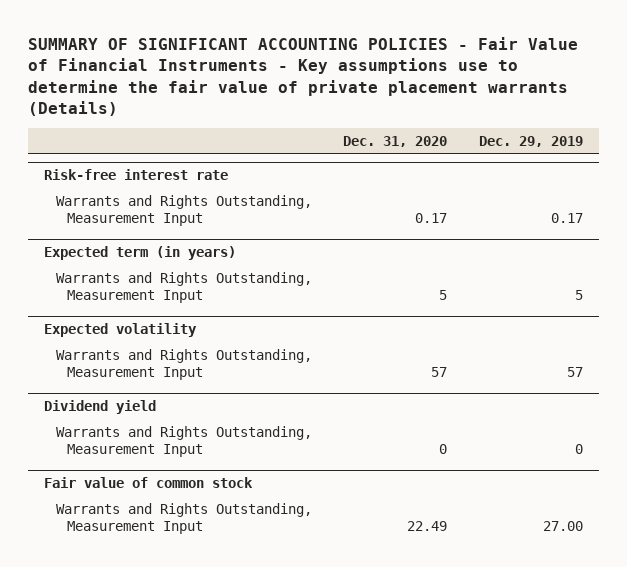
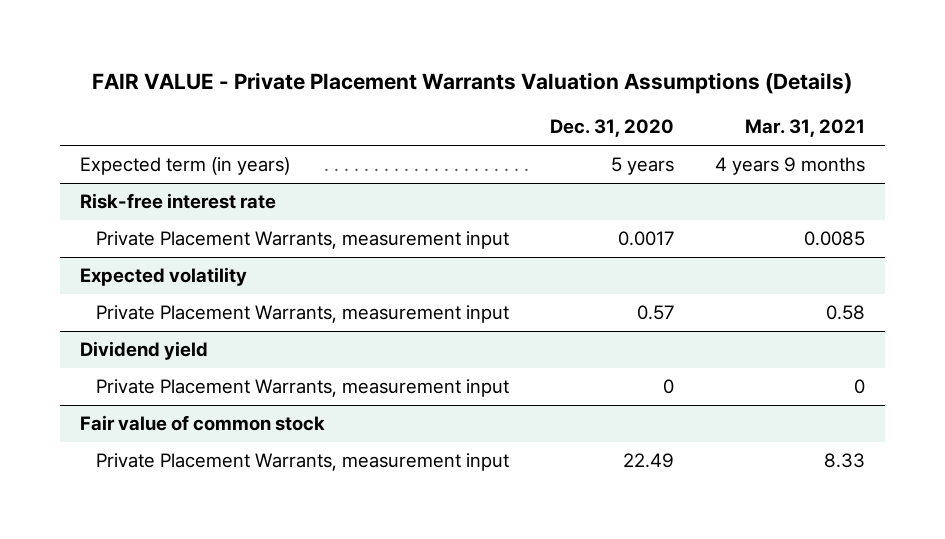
[28,36,579,117] SUMMARY OF SIGNIFICANT ACCOUNTING POLICIES - Fair Value of Financial Instruments - Key assumptions use to determine the fair value of private placement warrants (Details) -> [92,72,853,95] FAIR VALUE - Private Placement Warrants Valuation Assumptions (Details)
[479,135,584,147] Dec. 29, 2019 -> none
none -> [744,119,865,138] Mar. 31, 2021
none -> [80,157,291,176] Expected term (in years)
[44,246,237,261] Expected term (in years) -> none
[55,271,312,304] Warrants and Rights Outstanding, Measurement Input -> none
[55,194,312,227] Warrants and Rights Outstanding, Measurement Input -> [95,231,509,250] Private Placement Warrants, measurement input
[415,213,448,224] 0.17 -> [617,231,674,247] 0.0017
[55,348,312,381] Warrants and Rights Outstanding, Measurement Input -> [95,305,509,324] Private Placement Warrants, measurement input
[431,367,448,378] 57 -> [636,305,674,321] 0.57
[55,425,312,458] Warrants and Rights Outstanding, Measurement Input -> [95,379,509,398] Private Placement Warrants, measurement input
[55,502,312,535] Warrants and Rights Outstanding, Measurement Input -> [95,453,509,472] Private Placement Warrants, measurement input

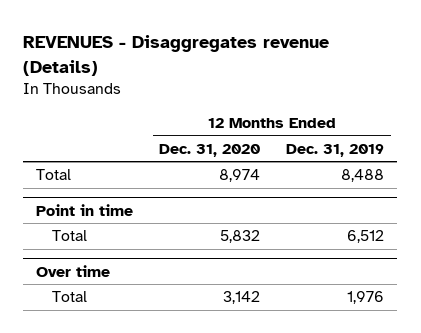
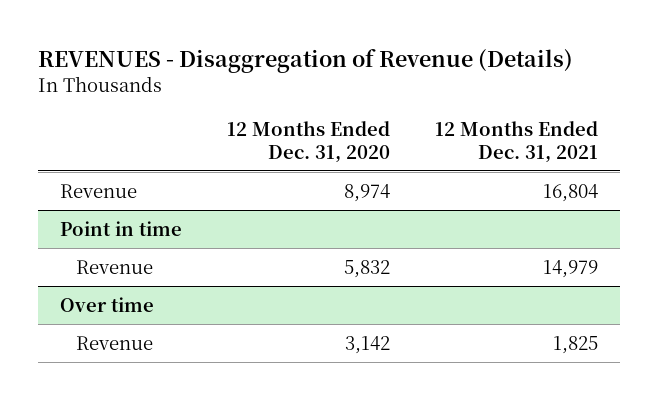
[23,34,330,76] REVENUES - Disaggregates revenue (Details) -> [38,48,574,73] REVENUES - Disaggregation of Revenue (Details)
[286,143,385,157] Dec. 31, 2019 -> none
none -> [434,120,598,163] 12 Months Ended Dec. 31, 2021
[36,169,72,181] Total -> [60,183,138,198] Revenue
[51,230,87,242] Total -> [75,259,153,274] Revenue
[51,291,87,303] Total -> [75,335,153,350] Revenue

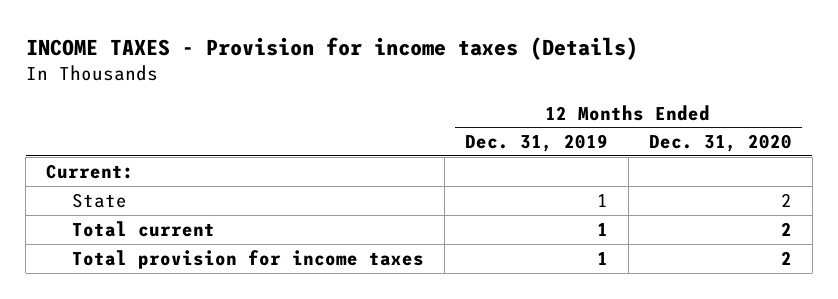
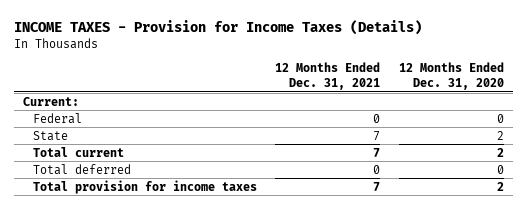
[25,36,638,60] INCOME TAXES - Provision for income taxes (Details) -> [14,20,423,36] INCOME TAXES - Provision for Income Taxes (Details)
[464,134,608,153] Dec. 31, 2019 -> none
none -> [275,62,381,90] 12 Months Ended Dec. 31, 2021
none -> [32,112,82,124] Federal
none -> [32,163,131,175] Total deferred

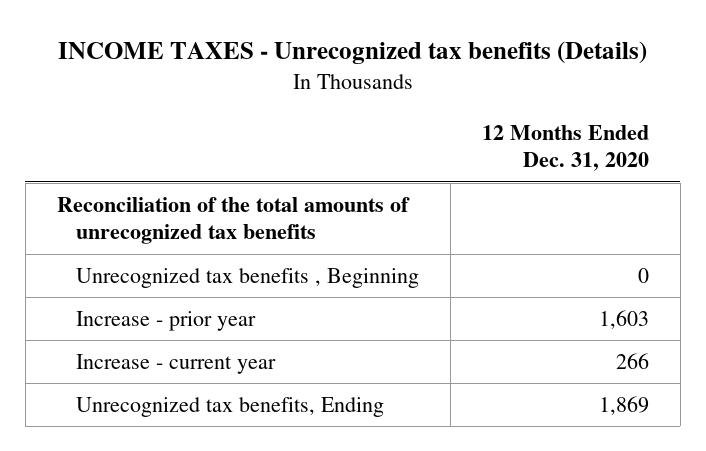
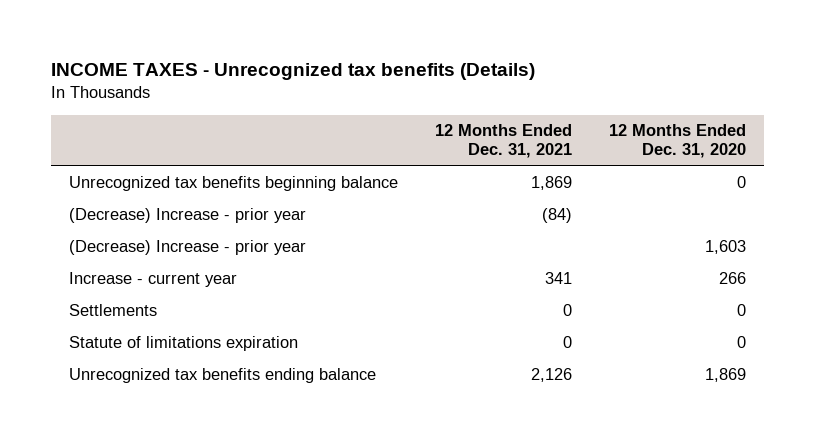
none -> [434,124,572,159] 12 Months Ended Dec. 31, 2021
[56,196,410,245] Reconciliation of the total amounts of unrecognized tax benefits -> none
[76,267,420,288] Unrecognized tax benefits , Beginning -> [69,176,399,192] Unrecognized tax benefits beginning balance
none -> [69,208,307,224] (Decrease) Increase - prior year
[76,310,257,331] Increase - prior year -> [69,240,307,256] (Decrease) Increase - prior year
none -> [69,304,158,317] Settlements
none -> [69,336,299,352] Statute of limitations expiration
[76,396,385,417] Unrecognized tax benefits, Ending -> [69,368,377,384] Unrecognized tax benefits ending balance

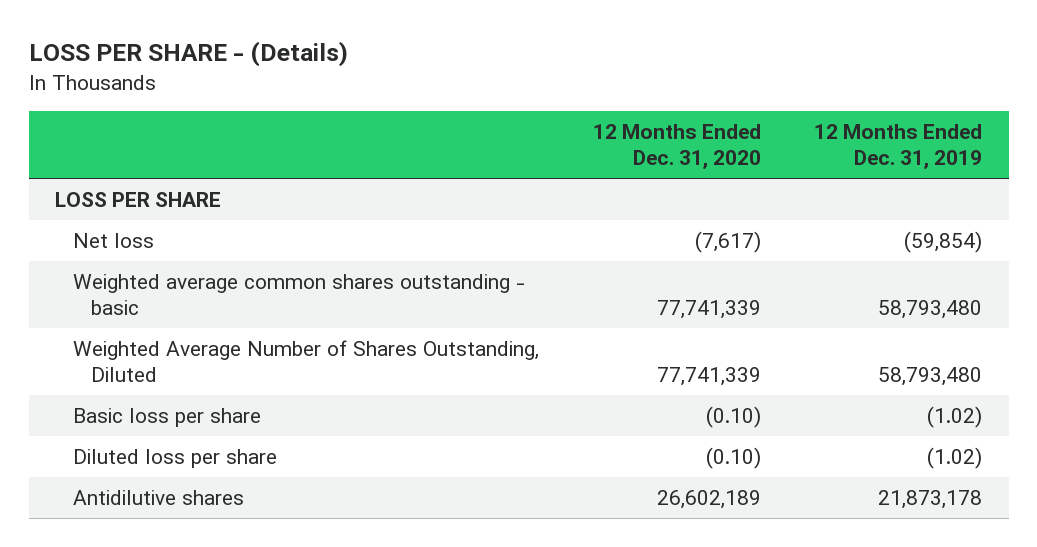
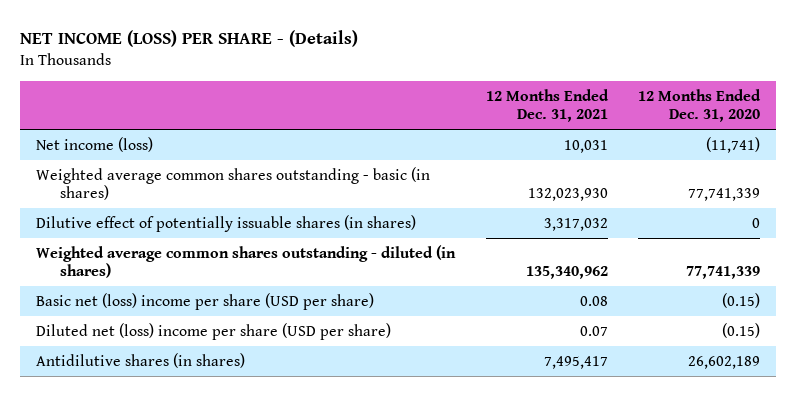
[28,41,348,68] LOSS PER SHARE - (Details) -> [20,30,359,48] NET INCOME (LOSS) PER SHARE - (Details)
[814,124,983,169] 12 Months Ended Dec. 31, 2019 -> none
none -> [485,88,609,122] 12 Months Ended Dec. 31, 2021
[55,192,222,208] LOSS PER SHARE -> none
[73,233,155,249] Net loss -> [35,136,153,152] Net income (loss)
[694,231,761,254] (7,617) -> [706,136,761,153] (11,741)
[73,274,526,316] Weighted average common shares outstanding - basic -> [35,166,430,201] Weighted average common shares outstanding - basic (in shares)
none -> [35,214,416,232] Dilutive effect of potentially issuable shares (in shares)
[73,340,540,383] Weighted Average Number of Shares Outstanding, Diluted -> [35,244,456,279] Weighted average common shares outstanding - diluted (in shares)
[73,408,262,428] Basic loss per share -> [35,292,374,310] Basic net (loss) income per share (USD per share)
[705,406,761,429] (0.10) -> [722,292,761,308] (0.15)
[73,449,278,469] Diluted loss per share -> [35,322,391,340] Diluted net (loss) income per share (USD per share)
[705,447,761,470] (0.10) -> [722,322,761,338] (0.15)
[73,490,245,506] Antidilutive shares -> [35,352,245,368] Antidilutive shares (in shares)

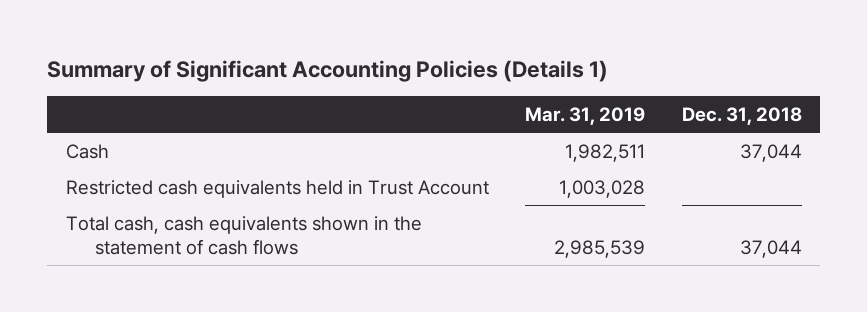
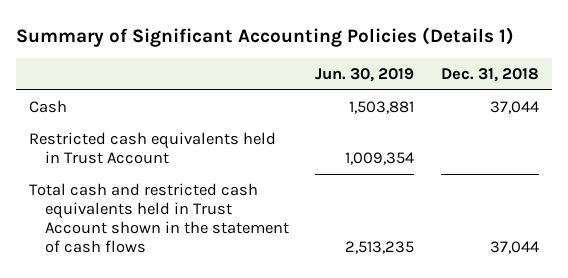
[525,107,646,126] Mar. 31, 2019 -> none
none -> [315,67,415,82] Jun. 30, 2019
[65,215,422,255] Total cash, cash equivalents shown in the statement of cash flows -> [29,183,289,253] Total cash and restricted cash equivalents held in Trust Account shown in the statement of cash flows

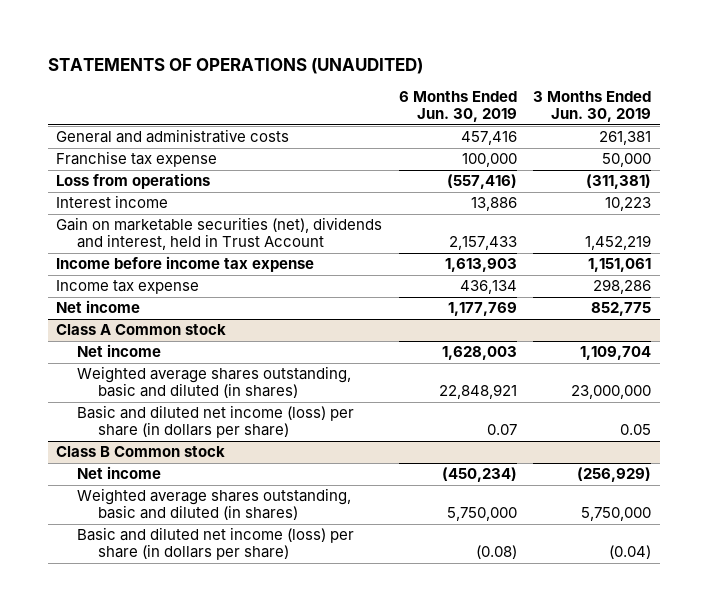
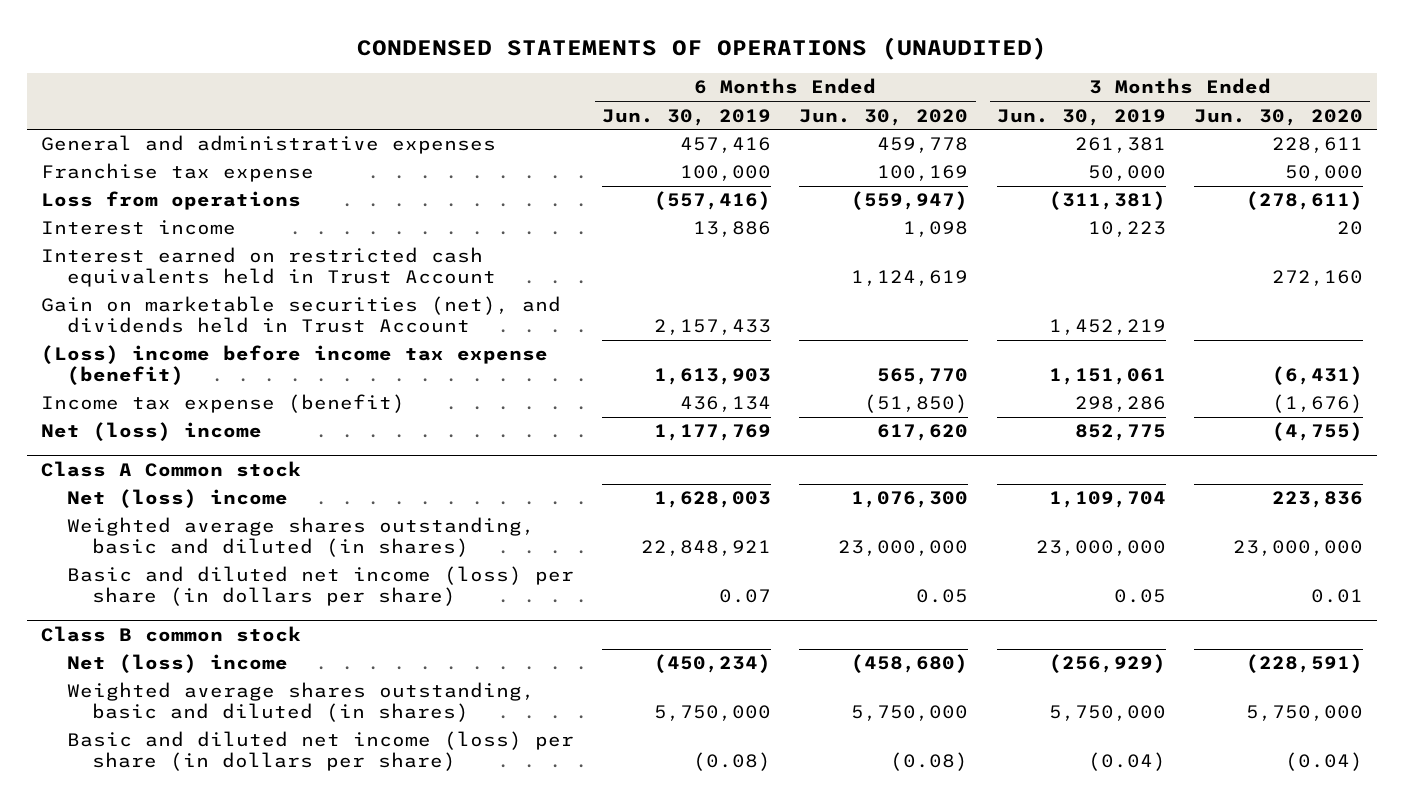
[47,57,423,74] STATEMENTS OF OPERATIONS (UNAUDITED) -> [357,36,1048,60] CONDENSED STATEMENTS OF OPERATIONS (UNAUDITED)
none -> [799,108,969,126] Jun. 30, 2020
none -> [1194,108,1364,126] Jun. 30, 2020
[56,129,290,144] General and administrative costs -> [40,135,496,155] General and administrative expenses
none -> [40,247,496,288] Interest earned on restricted cash equivalents held in Trust Account
[56,217,383,251] Gain on marketable securities (net), dividends and interest, held in Trust Account -> [40,296,561,334] Gain on marketable securities (net), and dividends held in Trust Account
[56,256,315,273] Income before income tax expense -> [40,345,548,386] (Loss) income before income tax expense (benefit)
[56,280,200,295] Income tax expense -> [40,394,405,414] Income tax expense (benefit)
[56,300,141,314] Net income -> [40,422,262,442] Net (loss) income
[77,344,162,358] Net income -> [66,489,288,509] Net (loss) income
[56,446,226,458] Class B Common stock -> [40,625,301,642] Class B common stock
[77,466,162,480] Net income -> [66,654,288,674] Net (loss) income

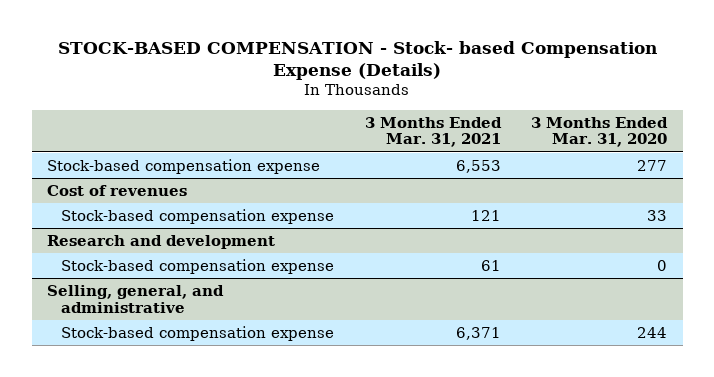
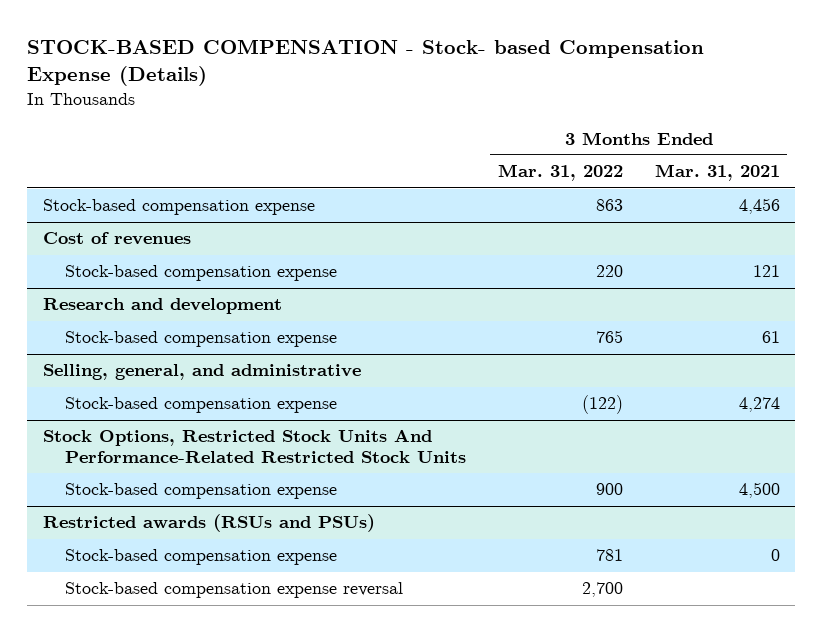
[531,116,669,148] 3 Months Ended Mar. 31, 2020 -> none
none -> [497,164,623,182] Mar. 31, 2022
[455,159,501,173] 6,553 -> [738,198,780,215] 4,456
[455,326,501,340] 6,371 -> [738,397,780,413] 4,274
none -> [42,429,467,463] Stock Options, Restricted Stock Units And Performance-Related Restricted Stock Units
none -> [65,483,338,500] Stock-based compensation expense
none -> [42,514,375,533] Restricted awards (RSUs and PSUs)
none -> [65,549,338,566] Stock-based compensation expense
none -> [65,582,404,599] Stock-based compensation expense reversal

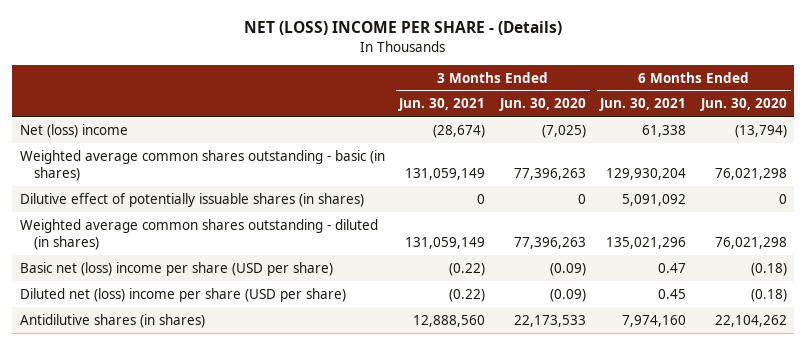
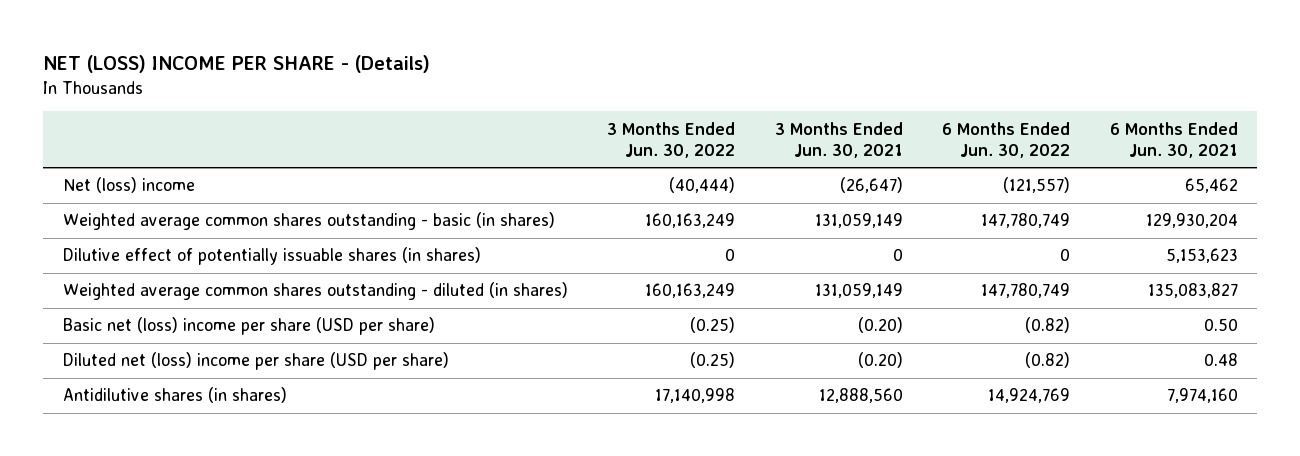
[498,98,586,112] Jun. 30, 2020 -> none
[700,98,788,112] Jun. 30, 2020 -> none
none -> [607,121,736,158] 3 Months Ended Jun. 30, 2022
none -> [942,121,1071,158] 6 Months Ended Jun. 30, 2022
[433,124,486,138] (28,674) -> [839,177,903,194] (26,647)
[642,124,687,137] 61,338 -> [1184,178,1238,194] 65,462
[622,193,687,206] 5,091,092 -> [1165,248,1238,264] 5,153,623
[606,236,687,249] 135,021,296 -> [1147,283,1238,299] 135,083,827
[449,262,486,276] (0.22) -> [857,317,903,334] (0.20)
[658,262,687,273] 0.47 -> [1203,318,1238,332] 0.50
[449,288,486,302] (0.22) -> [857,352,903,369] (0.20)
[658,288,687,299] 0.45 -> [1203,353,1238,367] 0.48

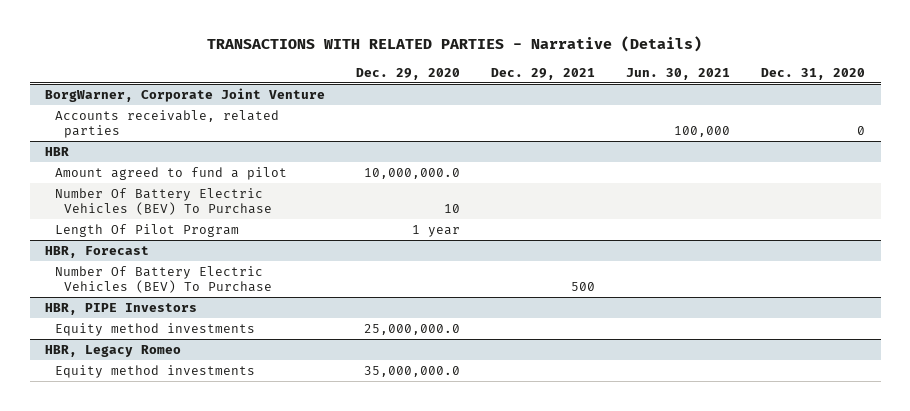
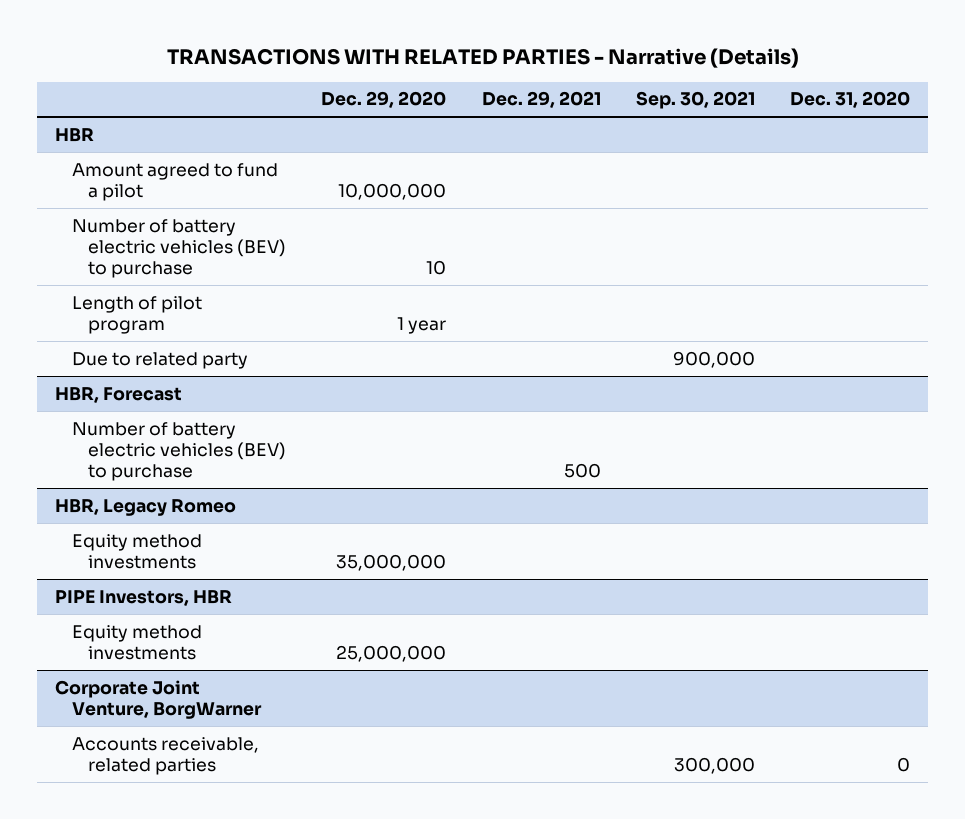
[626,67,731,80] Jun. 30, 2021 -> none
none -> [635,91,755,110] Sep. 30, 2021
[45,87,326,102] BorgWarner, Corporate Joint Venture -> none
[54,109,279,138] Accounts receivable, related parties -> none
[364,167,461,179] 10,000,000.0 -> [338,182,447,200] 10,000,000
[54,187,272,215] Number Of Battery Electric Vehicles (BEV) To Purchase -> [71,218,287,278] Number of battery electric vehicles (BEV) to purchase
[54,223,239,237] Length Of Pilot Program -> [71,295,202,334] Length of pilot program
none -> [71,351,248,369] Due to related party
[45,302,198,315] HBR, PIPE Investors -> none
[54,322,255,336] Equity method investments -> none
[54,265,272,293] Number Of Battery Electric Vehicles (BEV) To Purchase -> [71,421,287,481] Number of battery electric vehicles (BEV) to purchase
[364,365,461,377] 35,000,000.0 -> [336,553,447,571] 35,000,000
none -> [54,589,232,606] PIPE Investors, HBR
none -> [71,624,202,660] Equity method investments
none -> [54,679,262,719] Corporate Joint Venture, BorgWarner
none -> [71,736,259,775] Accounts receivable, related parties

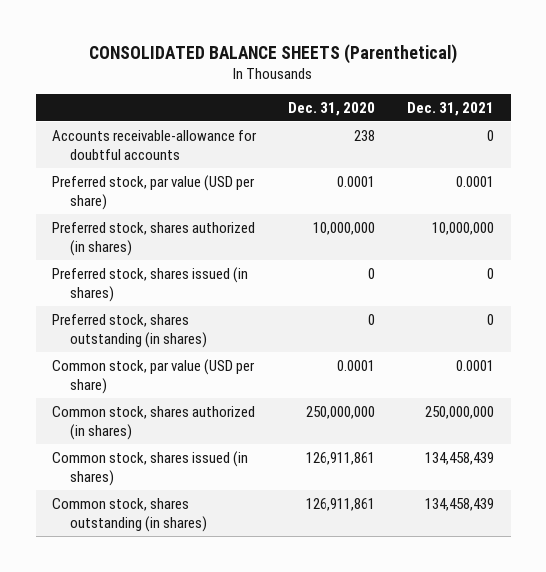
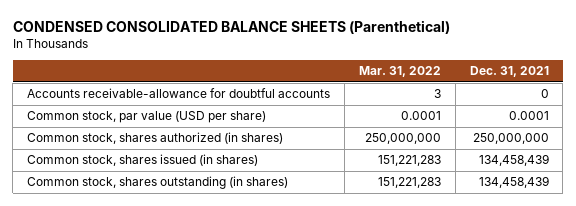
[89,43,458,64] CONSOLIDATED BALANCE SHEETS (Parenthetical) -> [12,19,450,34] CONDENSED CONSOLIDATED BALANCE SHEETS (Parenthetical)
[288,102,376,117] Dec. 31, 2020 -> none
none -> [358,66,441,78] Mar. 31, 2022
[51,174,255,211] Preferred stock, par value (USD per share) -> none
[51,221,255,257] Preferred stock, shares authorized (in shares) -> none
[51,266,248,303] Preferred stock, shares issued (in shares) -> none
[51,313,207,349] Preferred stock, shares outstanding (in shares) -> none

